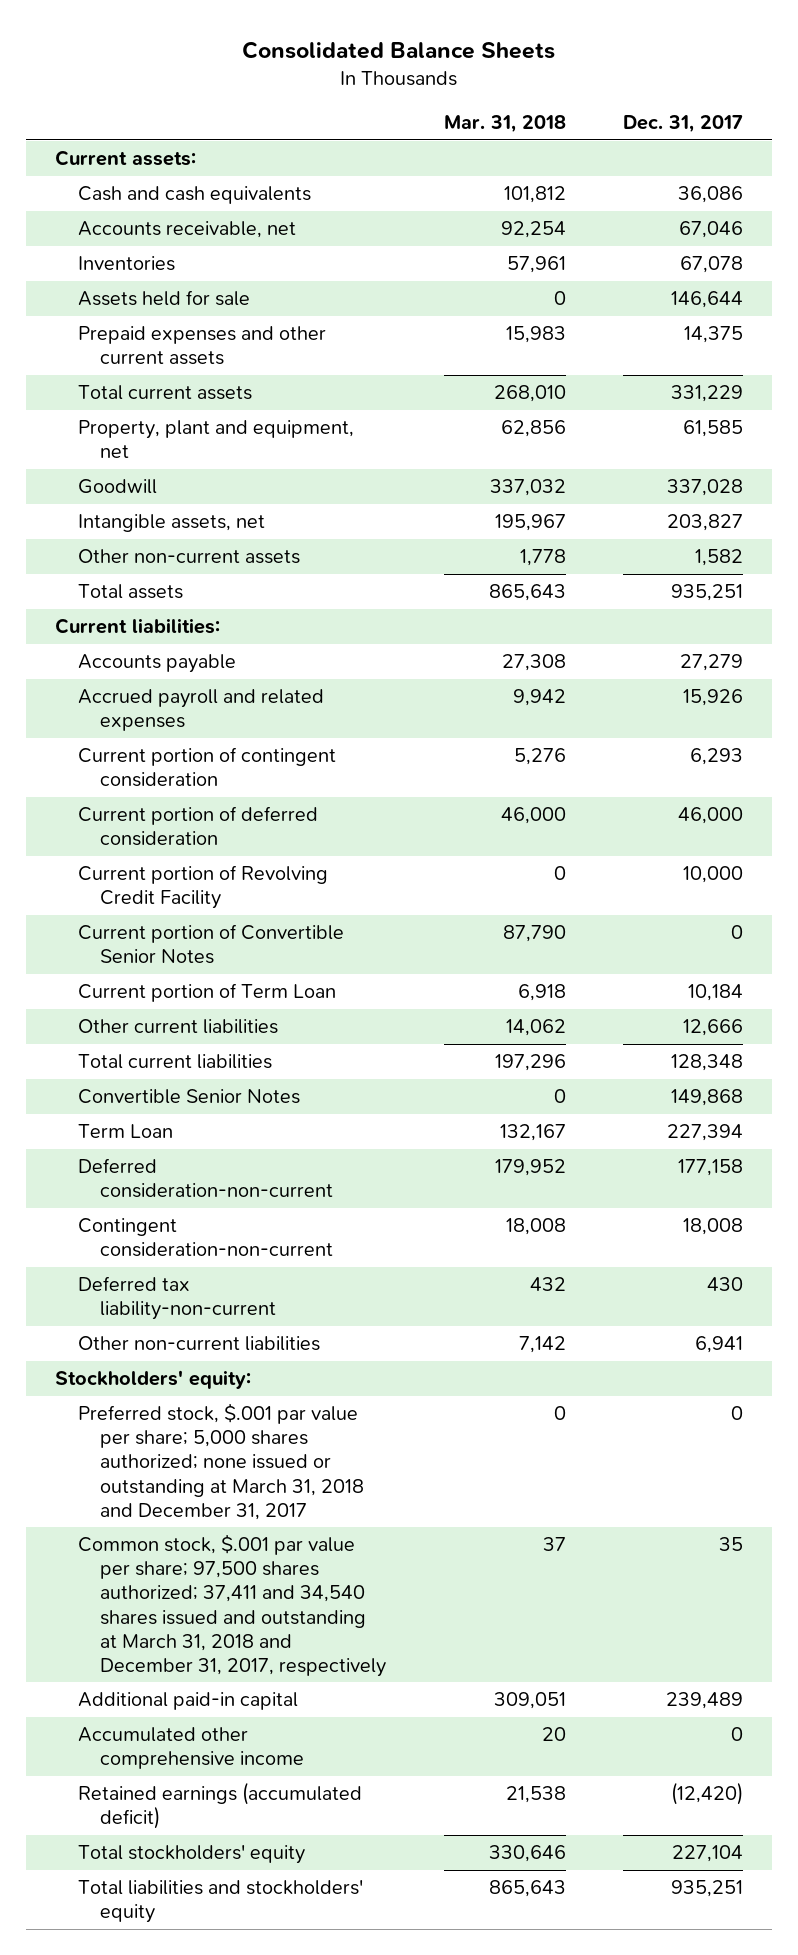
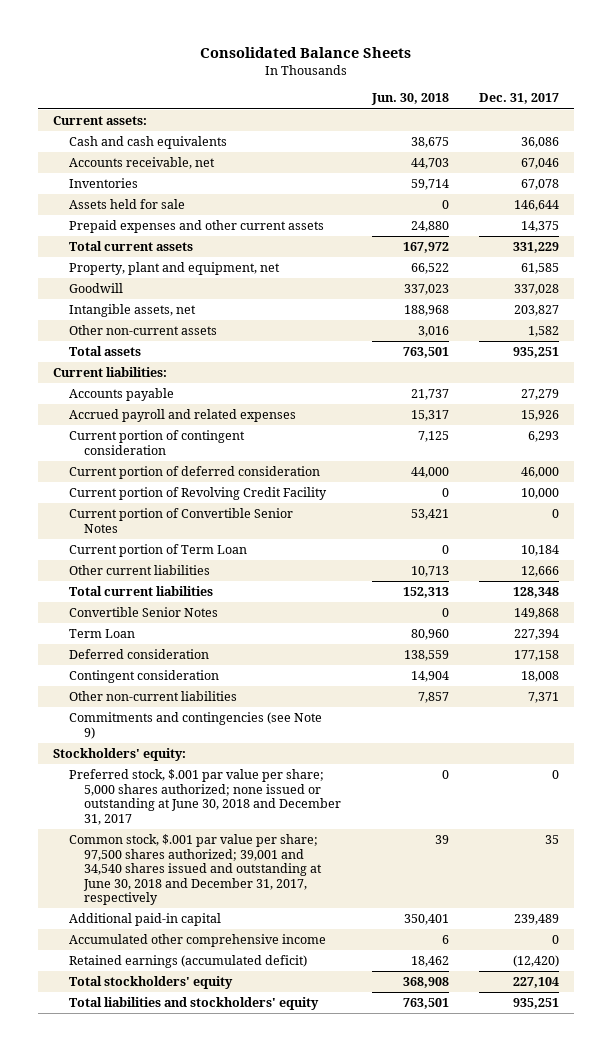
[443,115,566,134] Mar. 31, 2018 -> none
none -> [370,93,449,106] Jun. 30, 2018
[77,1276,277,1321] Deferred tax liability-non-current -> none
[77,1158,334,1199] Deferred consideration-non-current -> [68,649,209,660] Deferred consideration
[77,1218,334,1258] Contingent consideration-non-current -> [68,670,219,684] Contingent consideration
[694,1336,743,1354] 6,941 -> [527,692,559,704] 7,371
none -> [68,712,322,739] Commitments and contingencies (see Note 9)
[77,1403,365,1520] Preferred stock, $.001 par value per share; 5,000 shares authorized; none issued or outstanding at March 31, 2018 and December 31, 2017 -> [68,769,342,825] Preferred stock, $.001 par value per share; 5,000 shares authorized; none issued or outstanding at June 30, 2018 and December 31, 2017
[77,1534,387,1677] Common stock, $.001 par value per share; 97,500 shares authorized; 37,411 and 34,540 shares issued and outstanding at March 31, 2018 and December 31, 2017, respectively -> [68,834,323,906] Common stock, $.001 par value per share; 97,500 shares authorized; 39,001 and 34,540 shares issued and outstanding at June 30, 2018 and December 31, 2017, respectively

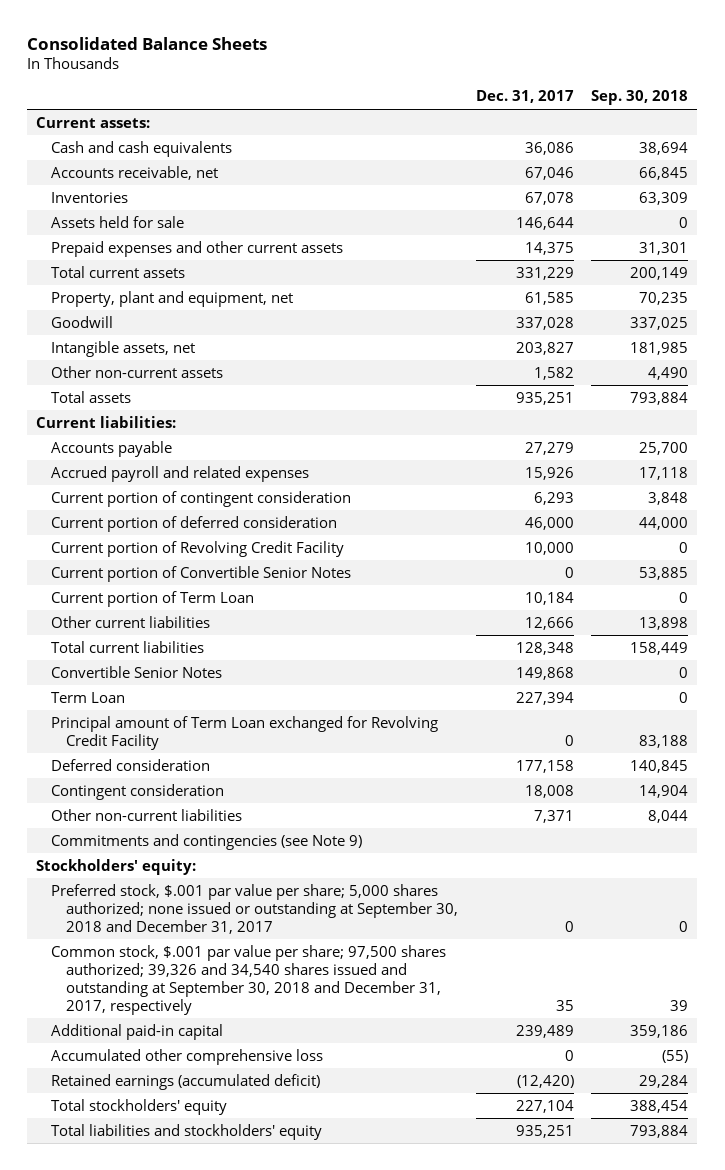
[370,93,449,106] Jun. 30, 2018 -> none
none -> [591,90,689,106] Sep. 30, 2018
none -> [51,715,439,750] Principal amount of Term Loan exchanged for Revolving Credit Facility
[68,769,342,825] Preferred stock, $.001 par value per share; 5,000 shares authorized; none issued or outstanding at June 30, 2018 and December 31, 2017 -> [51,883,458,934] Preferred stock, $.001 par value per share; 5,000 shares authorized; none issued or outstanding at September 30, 2018 and December 31, 2017
[68,834,323,906] Common stock, $.001 par value per share; 97,500 shares authorized; 39,001 and 34,540 shares issued and outstanding at June 30, 2018 and December 31, 2017, respectively -> [51,944,447,1015] Common stock, $.001 par value per share; 97,500 shares authorized; 39,326 and 34,540 shares issued and outstanding at September 30, 2018 and December 31, 2017, respectively
[68,934,326,948] Accumulated other comprehensive income -> [51,1048,324,1065] Accumulated other comprehensive loss

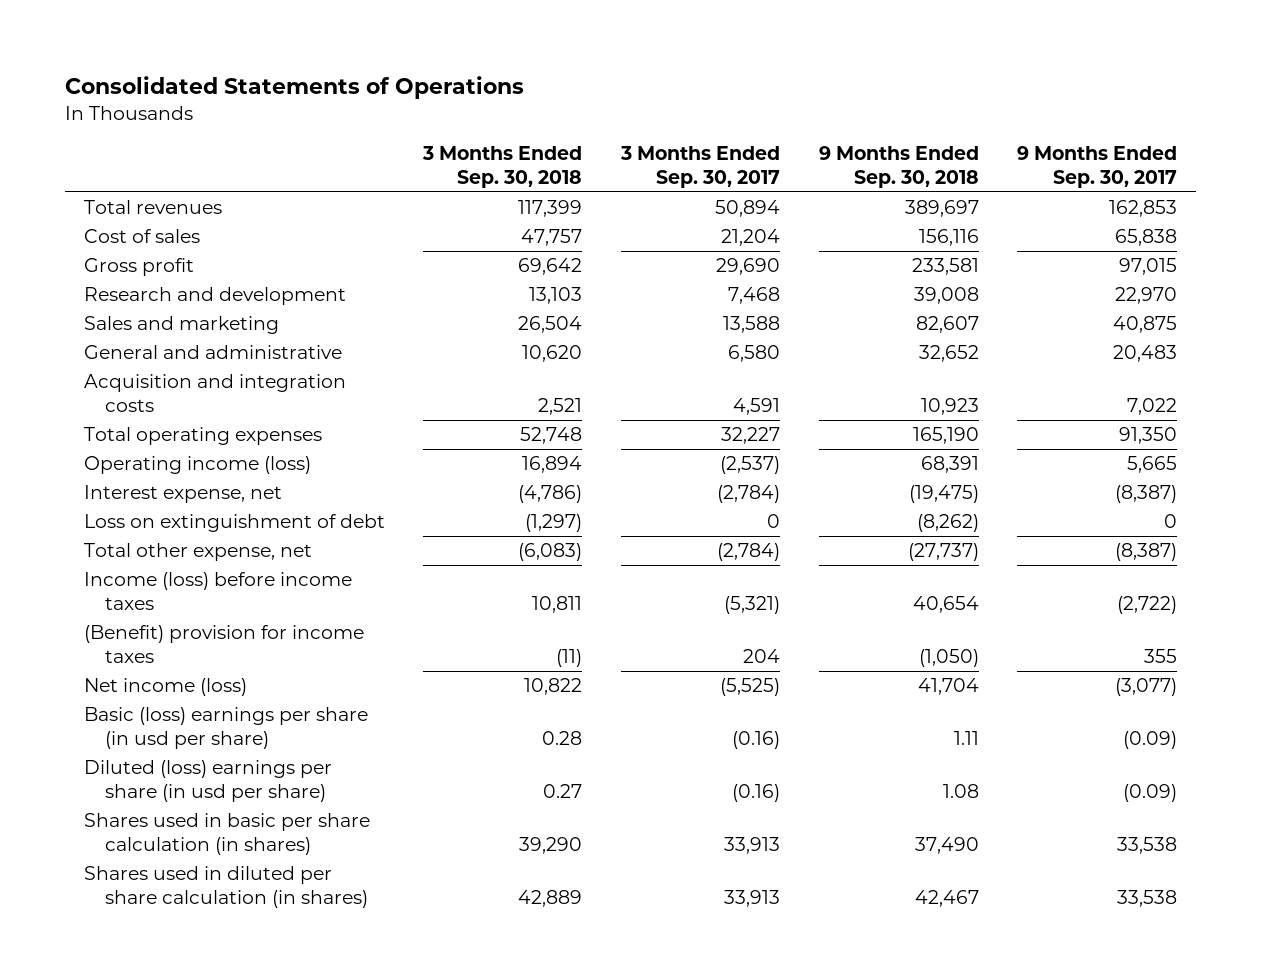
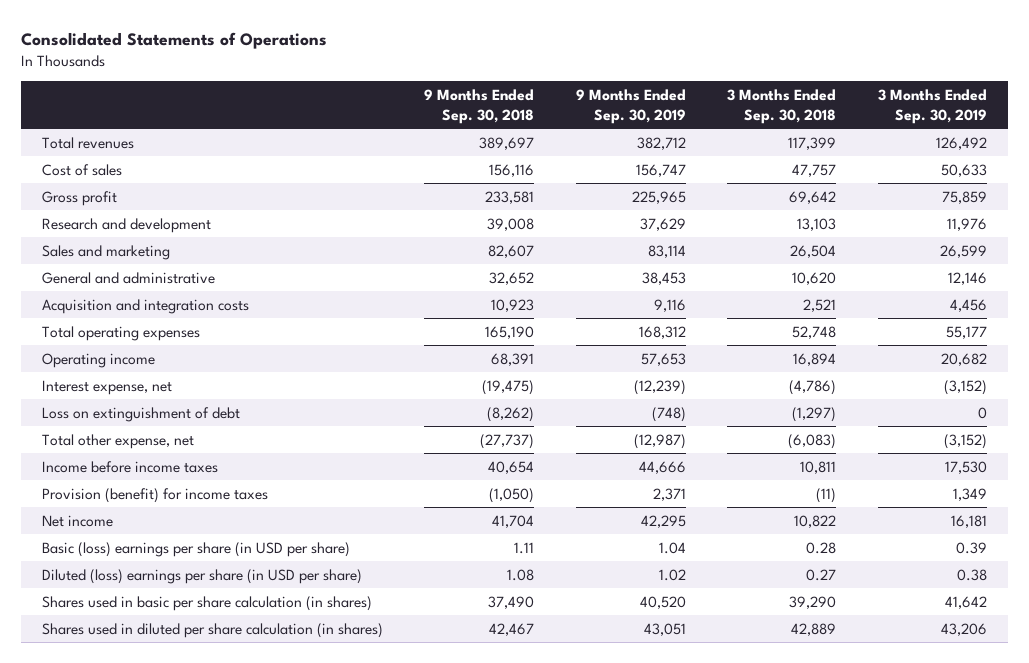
[620,146,781,188] 3 Months Ended Sep. 30, 2017 -> none
[1017,146,1178,188] 9 Months Ended Sep. 30, 2017 -> none
none -> [575,88,686,124] 9 Months Ended Sep. 30, 2019
none -> [877,88,987,124] 3 Months Ended Sep. 30, 2019
[83,456,311,475] Operating income (loss) -> [41,352,155,368] Operating income
[83,572,352,610] Income (loss) before income taxes -> [41,460,218,473] Income before income taxes
[83,625,364,663] (Benefit) provision for income taxes -> [41,487,268,503] Provision (benefit) for income taxes
[83,678,247,697] Net income (loss) -> [41,514,113,527] Net income
[83,707,368,749] Basic (loss) earnings per share (in usd per share) -> [41,541,350,557] Basic (loss) earnings per share (in USD per share)
[83,760,332,802] Diluted (loss) earnings per share (in usd per share) -> [41,568,362,584] Diluted (loss) earnings per share (in USD per share)

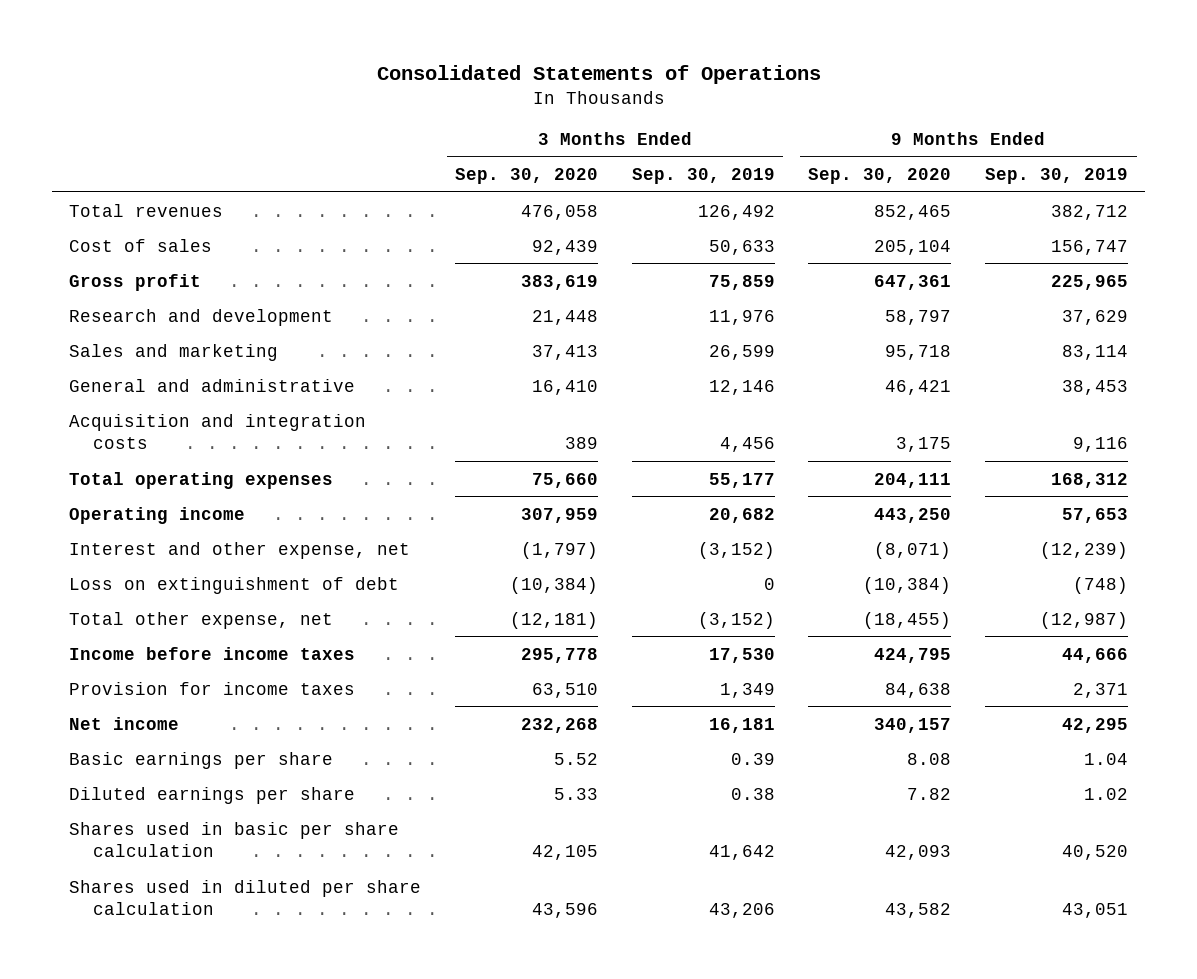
[424,88,535,124] 9 Months Ended Sep. 30, 2018 -> none
[727,88,837,124] 3 Months Ended Sep. 30, 2018 -> none
none -> [454,168,598,185] Sep. 30, 2020
none -> [808,168,952,185] Sep. 30, 2020
[41,379,172,395] Interest expense, net -> [69,541,411,559] Interest and other expense, net
[41,487,268,503] Provision (benefit) for income taxes -> [69,681,356,695] Provision for income taxes
[41,541,350,557] Basic (loss) earnings per share (in USD per share) -> [69,751,334,769] Basic earnings per share
[41,568,362,584] Diluted (loss) earnings per share (in USD per share) -> [69,786,356,804] Diluted earnings per share
[41,595,372,611] Shares used in basic per share calculation (in shares) -> [69,821,400,858] Shares used in basic per share calculation
[41,622,383,638] Shares used in diluted per share calculation (in shares) -> [69,879,422,916] Shares used in diluted per share calculation

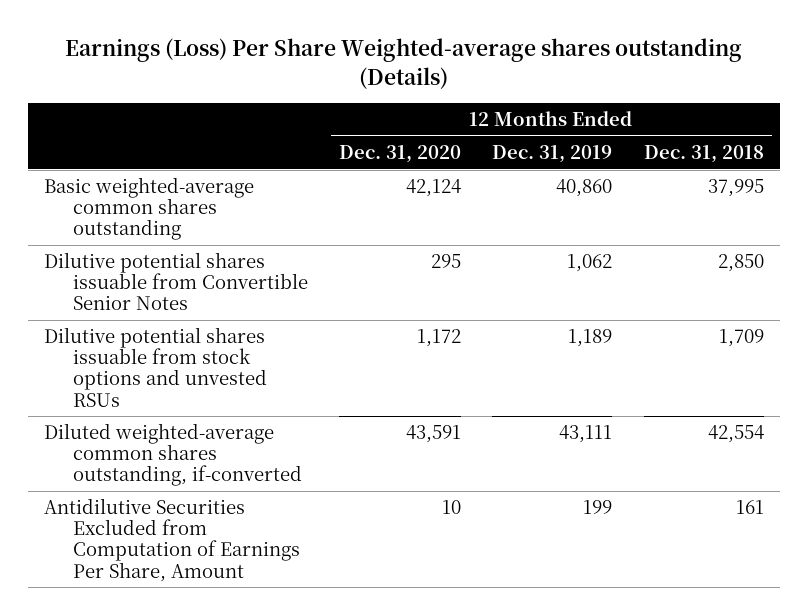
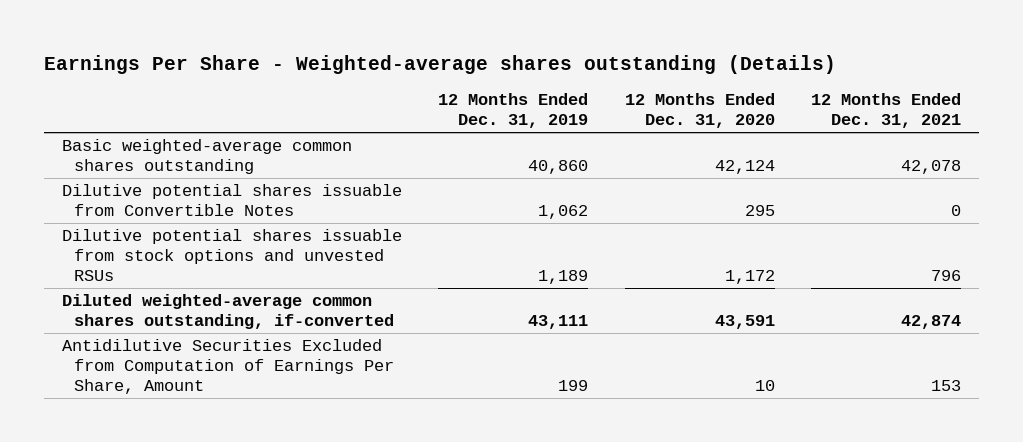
[64,38,742,89] Earnings (Loss) Per Share Weighted-average shares outstanding (Details) -> [44,55,837,75] Earnings Per Share - Weighted-average shares outstanding (Details)
[643,144,764,163] Dec. 31, 2018 -> none
none -> [810,93,961,129] 12 Months Ended Dec. 31, 2021
[43,252,308,311] Dilutive potential shares issuable from Convertible Senior Notes -> [62,184,403,217] Dilutive potential shares issuable from Convertible Notes

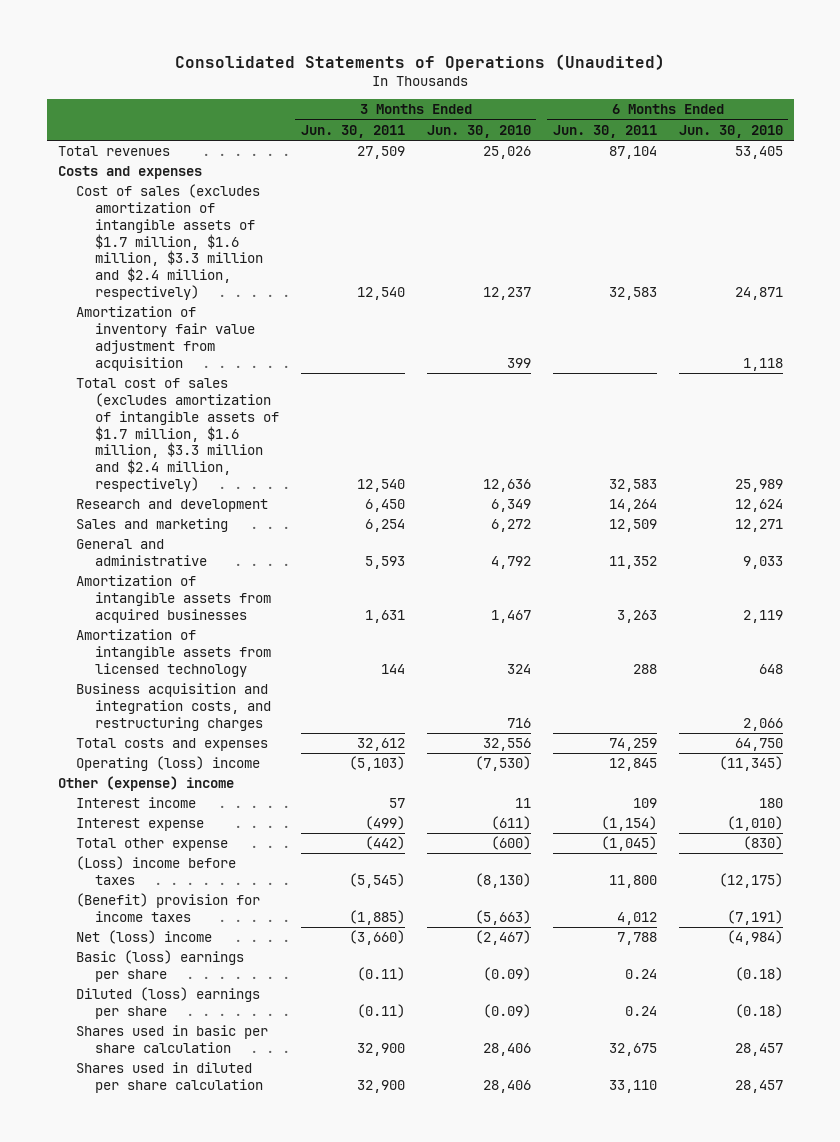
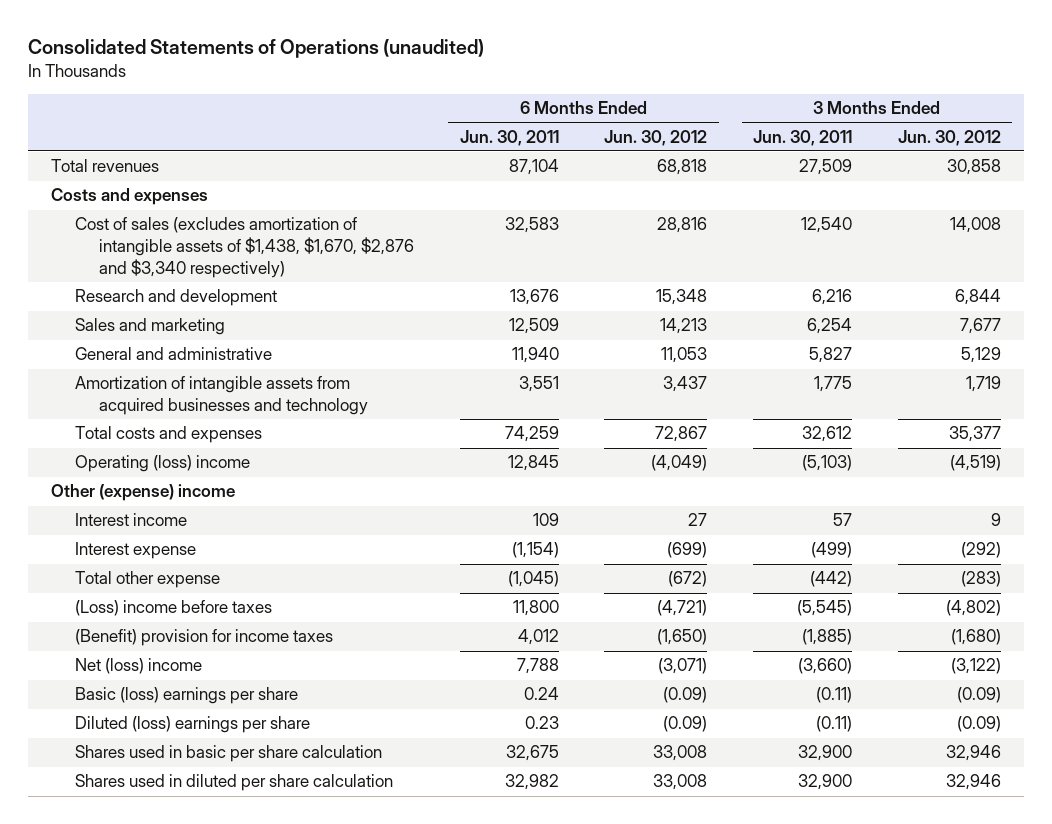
[175,53,666,71] Consolidated Statements of Operations (Unaudited) -> [28,39,485,59] Consolidated Statements of Operations (unaudited)
[426,124,531,138] Jun. 30, 2010 -> none
[678,124,783,138] Jun. 30, 2010 -> none
none -> [604,129,708,146] Jun. 30, 2012
none -> [897,129,1001,146] Jun. 30, 2012
[76,306,255,371] Amortization of inventory fair value adjustment from acquisition -> none
[76,378,279,493] Total cost of sales (excludes amortization of intangible assets of $1.7 million, $1.6 million, $3.3 million and $2.4 million, respectively) -> none
[76,184,263,301] Cost of sales (excludes amortization of intangible assets of $1.7 million, $1.6 million, $3.3 million and $2.4 million, respectively) -> [74,217,415,278] Cost of sales (excludes amortization of intangible assets of $1,438, $1,670, $2,876 and $3,340 respectively)
[364,499,405,513] 6,450 -> [812,289,853,306] 6,216
[608,499,657,513] 14,264 -> [509,289,559,306] 13,676
[76,629,271,677] Amortization of intangible assets from licensed technology -> none
[76,683,271,731] Business acquisition and integration costs, and restructuring charges -> none
[364,555,405,569] 5,593 -> [809,347,853,364] 5,827
[608,555,657,569] 11,352 -> [511,347,559,364] 11,940
[76,575,271,623] Amortization of intangible assets from acquired businesses -> [74,376,369,416] Amortization of intangible assets from acquired businesses and technology
[364,609,405,623] 1,631 -> [814,376,853,393] 1,775
[616,609,657,623] 3,263 -> [518,376,559,393] 3,551
[624,1005,657,1016] 0.24 -> [524,716,559,730] 0.23
[608,1079,657,1093] 33,110 -> [504,774,559,791] 32,982

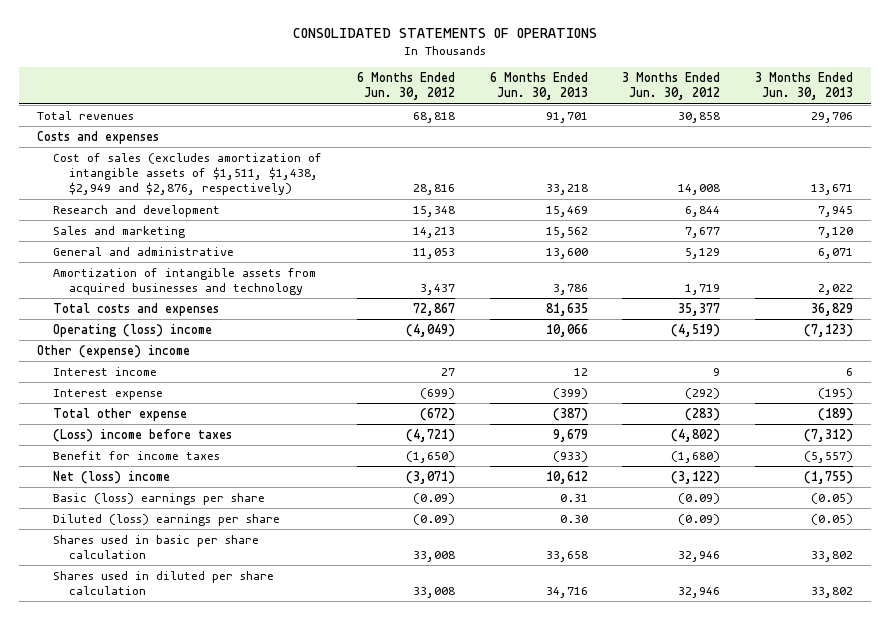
[28,39,485,59] Consolidated Statements of Operations (unaudited) -> [292,28,597,39] CONSOLIDATED STATEMENTS OF OPERATIONS
[459,129,559,146] Jun. 30, 2011 -> none
[753,129,853,146] Jun. 30, 2011 -> none
none -> [489,71,588,101] 6 Months Ended Jun. 30, 2013
none -> [755,71,854,101] 3 Months Ended Jun. 30, 2013
[74,217,415,278] Cost of sales (excludes amortization of intangible assets of $1,438, $1,670, $2,876 and $3,340 respectively) -> [53,152,323,196] Cost of sales (excludes amortization of intangible assets of $1,511, $1,438, $2,949 and $2,876, respectively)
[74,629,333,647] (Benefit) provision for income taxes -> [53,450,221,460] Benefit for income taxes

